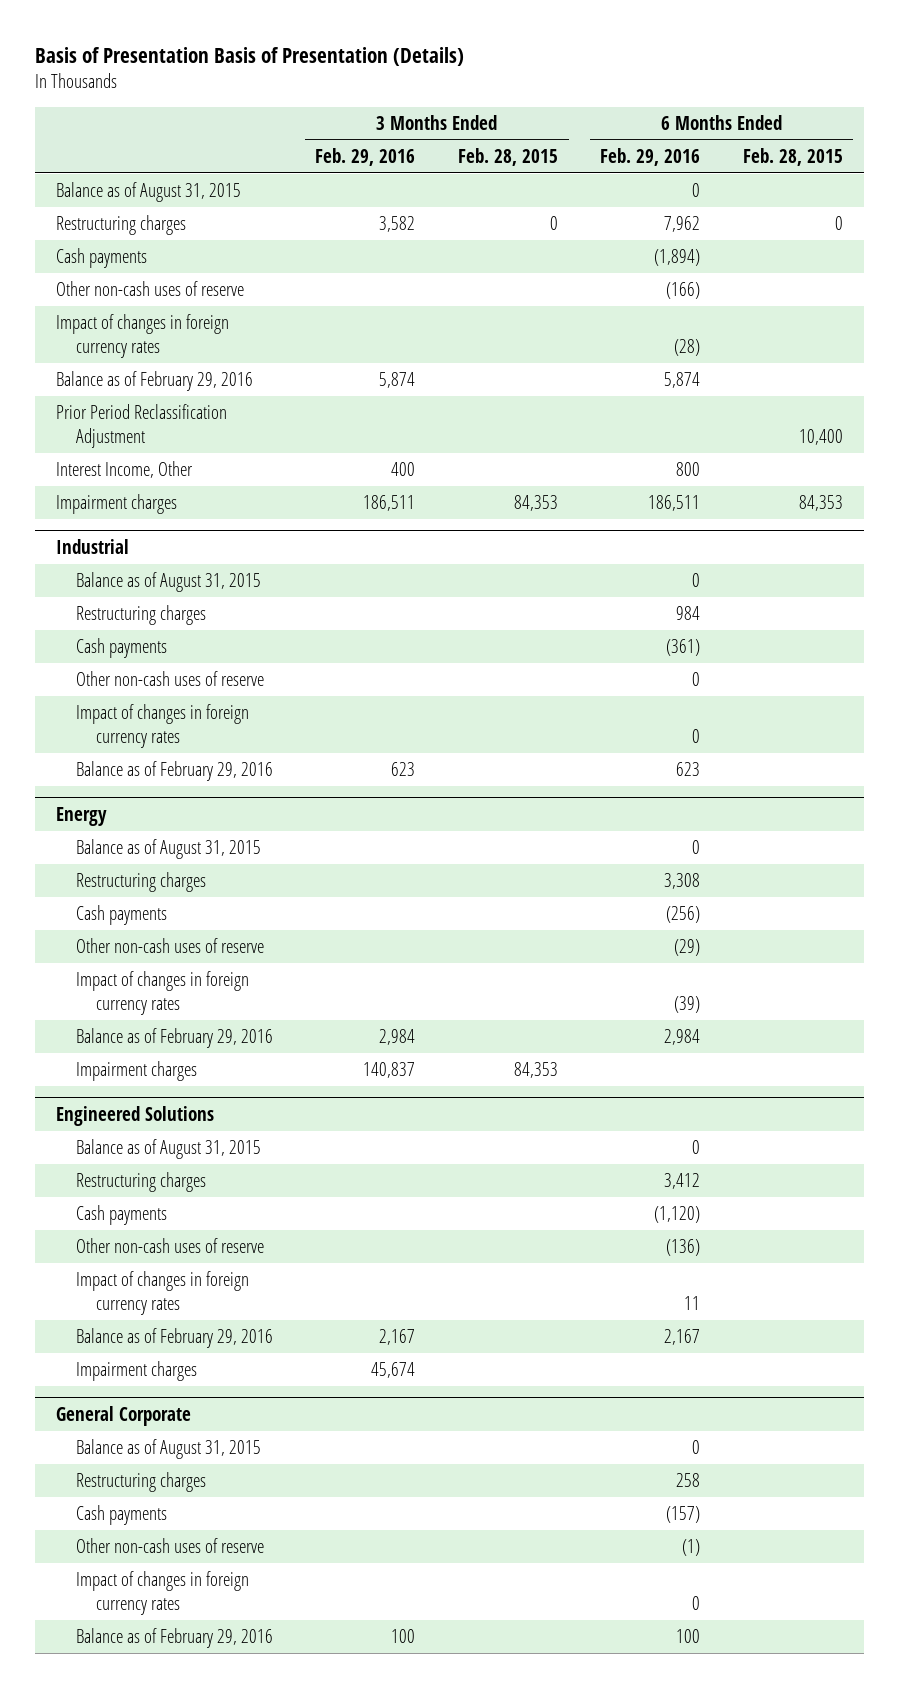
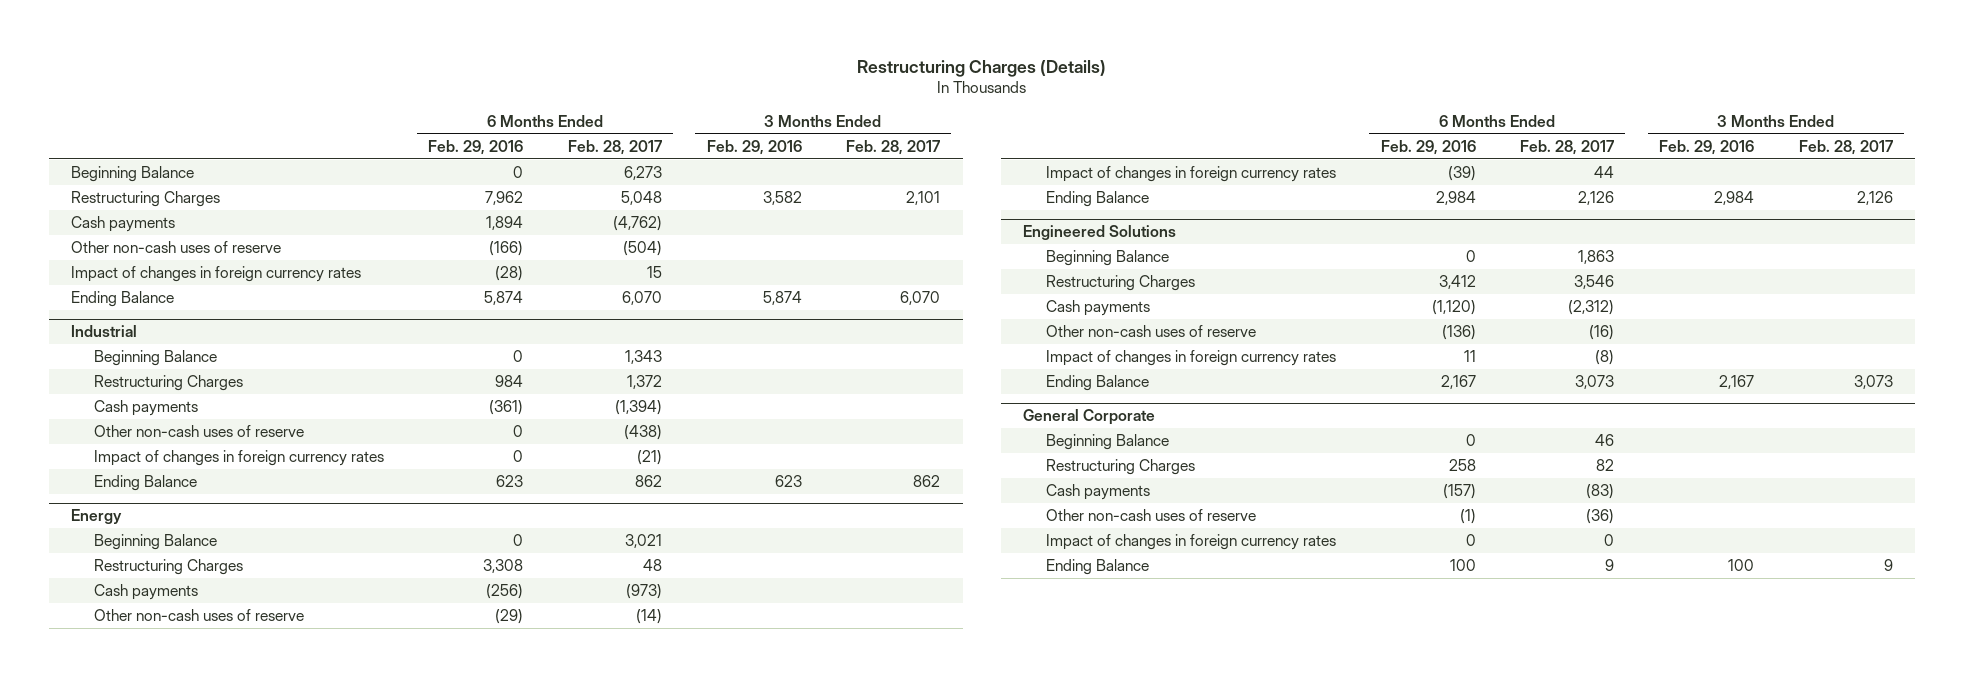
[34,47,464,67] Basis of Presentation Basis of Presentation (Details) -> [856,59,1106,77] Restructuring Charges (Details)
[457,147,558,166] Feb. 28, 2015 -> none
[742,147,843,166] Feb. 28, 2015 -> none
none -> [568,139,663,155] Feb. 28, 2017
none -> [846,139,941,155] Feb. 28, 2017
[55,182,241,203] Balance as of August 31, 2015 -> [71,166,195,183] Beginning Balance
[55,215,186,236] Restructuring charges -> [71,191,221,208] Restructuring Charges
[654,249,701,267] (1,894) -> [486,216,524,231] 1,894
[55,404,227,448] Prior Period Reclassification Adjustment -> none
[55,461,193,479] Interest Income, Other -> none
[55,494,177,515] Impairment charges -> none
[55,371,253,392] Balance as of February 29, 2016 -> [71,291,175,308] Ending Balance
[75,572,261,593] Balance as of August 31, 2015 -> [93,350,217,367] Beginning Balance
[75,605,206,626] Restructuring charges -> [93,375,243,392] Restructuring Charges
[75,761,273,782] Balance as of February 29, 2016 -> [93,475,197,492] Ending Balance
[75,839,261,860] Balance as of August 31, 2015 -> [93,534,217,551] Beginning Balance
[75,872,206,893] Restructuring charges -> [93,559,243,576] Restructuring Charges
[75,1061,197,1082] Impairment charges -> none
[75,1028,273,1049] Balance as of February 29, 2016 -> [1046,191,1150,208] Ending Balance
[75,1139,261,1160] Balance as of August 31, 2015 -> [1046,250,1170,267] Beginning Balance
[75,1172,206,1193] Restructuring charges -> [1046,275,1196,292] Restructuring Charges
[75,1361,197,1382] Impairment charges -> none
[75,1328,273,1349] Balance as of February 29, 2016 -> [1046,375,1150,392] Ending Balance
[75,1439,261,1460] Balance as of August 31, 2015 -> [1046,434,1170,451] Beginning Balance
[75,1472,206,1493] Restructuring charges -> [1046,459,1196,476] Restructuring Charges
[75,1628,273,1649] Balance as of February 29, 2016 -> [1046,559,1150,576] Ending Balance

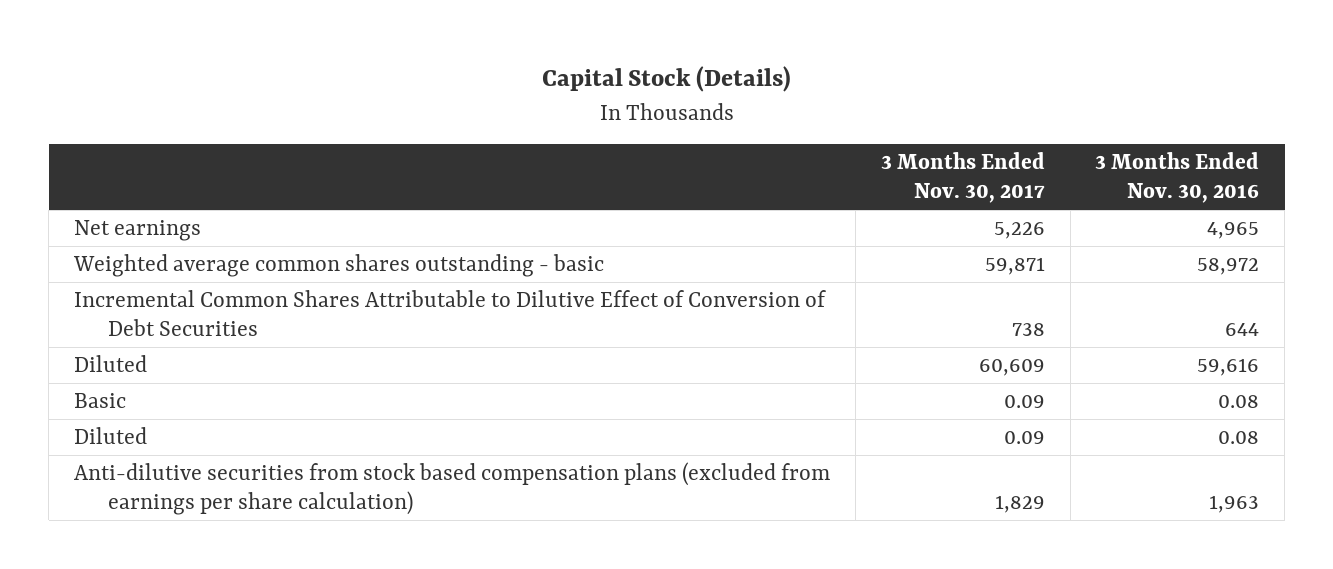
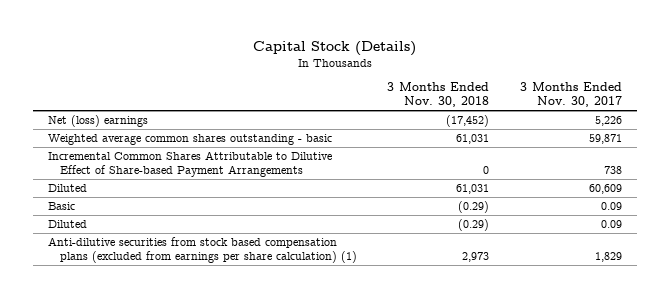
[1095,152,1260,203] 3 Months Ended Nov. 30, 2016 -> none
none -> [387,82,490,108] 3 Months Ended Nov. 30, 2018
[73,220,201,242] Net earnings -> [48,114,149,127] Net (loss) earnings
[73,290,826,336] Incremental Common Shares Attributable to Dilutive Effect of Conversion of Debt Securities -> [48,150,333,177] Incremental Common Shares Attributable to Dilutive Effect of Share-based Payment Arrangements
[73,462,830,515] Anti-dilutive securities from stock based compensation plans (excluded from earnings per share calculation) -> [48,236,357,263] Anti-dilutive securities from stock based compensation plans (excluded from earnings per share calculation) (1)

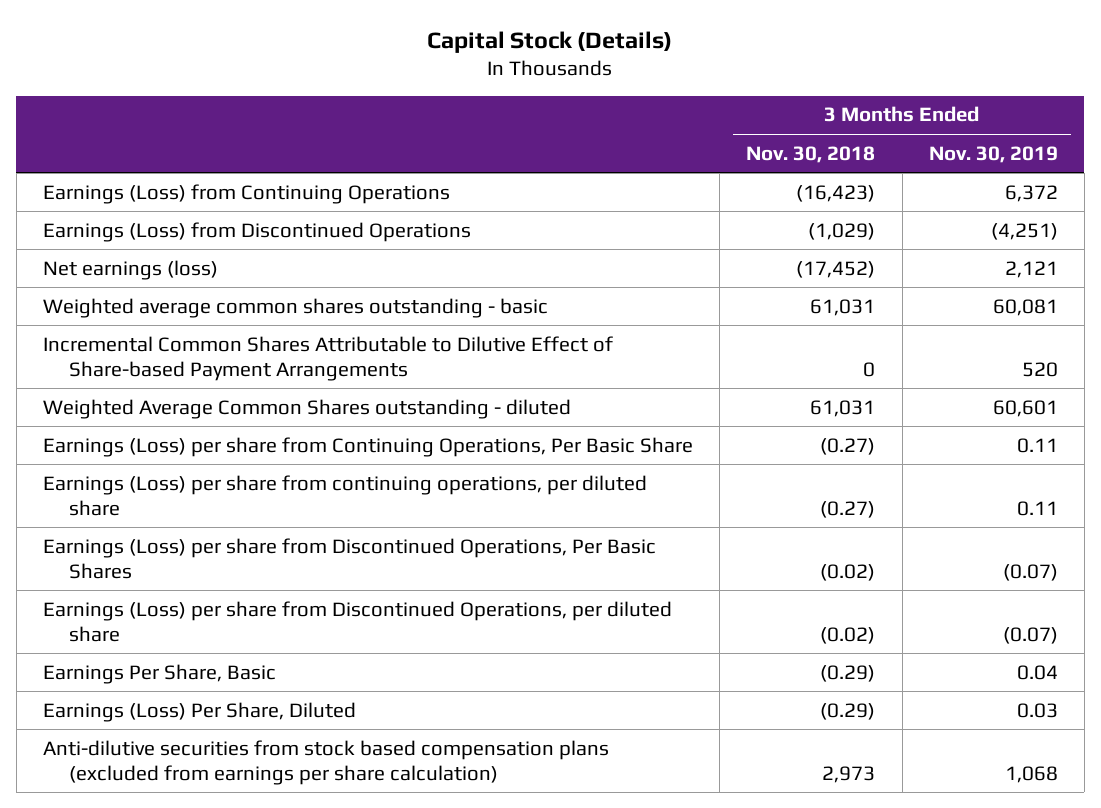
[519,82,622,108] 3 Months Ended Nov. 30, 2017 -> none
none -> [928,145,1058,163] Nov. 30, 2019
none -> [43,183,451,204] Earnings (Loss) from Continuing Operations
none -> [43,221,472,242] Earnings (Loss) from Discontinued Operations
[48,114,149,127] Net (loss) earnings -> [43,259,219,280] Net earnings (loss)
[48,201,76,210] Basic -> none
[48,219,88,228] Diluted -> none
[48,183,88,192] Diluted -> [43,398,572,419] Weighted Average Common Shares outstanding - diluted
none -> [43,436,694,457] Earnings (Loss) per share from Continuing Operations, Per Basic Share
none -> [43,474,648,516] Earnings (Loss) per share from continuing operations, per diluted share
none -> [43,537,657,579] Earnings (Loss) per share from Discontinued Operations, Per Basic Shares
none -> [43,600,673,642] Earnings (Loss) per share from Discontinued Operations, per diluted share
none -> [43,663,277,684] Earnings Per Share, Basic
none -> [43,701,357,722] Earnings (Loss) Per Share, Diluted
[48,236,357,263] Anti-dilutive securities from stock based compensation plans (excluded from earnings per share calculation) (1) -> [43,739,610,785] Anti-dilutive securities from stock based compensation plans (excluded from earnings per share calculation)

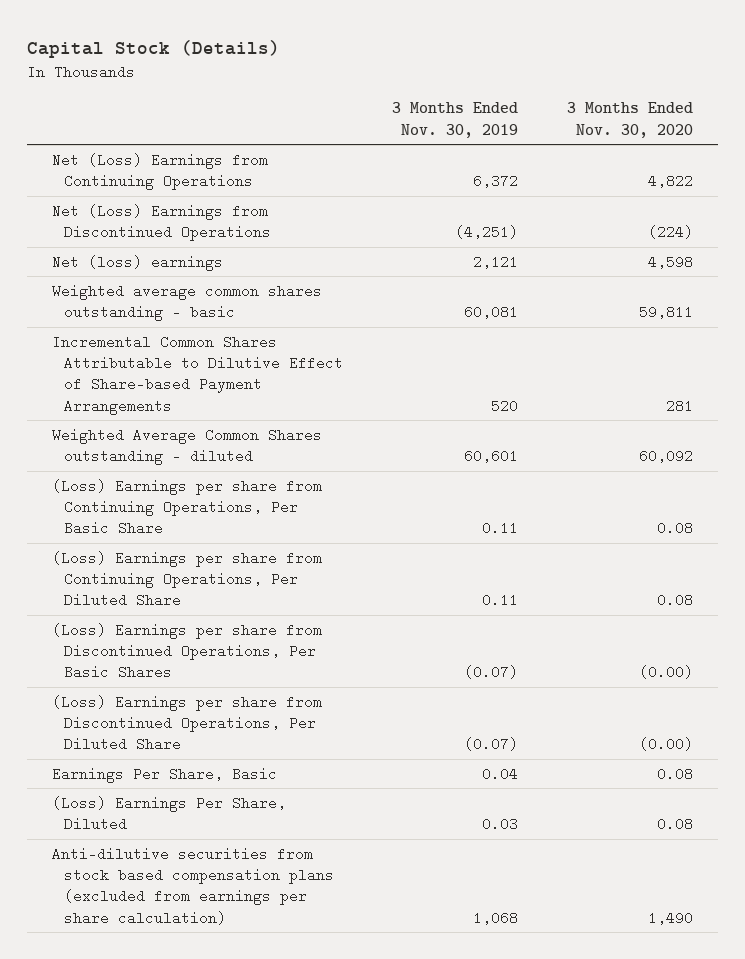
[746,145,876,163] Nov. 30, 2018 -> none
none -> [567,102,694,138] 3 Months Ended Nov. 30, 2020
[43,183,451,204] Earnings (Loss) from Continuing Operations -> [51,152,268,191] Net (Loss) Earnings from Continuing Operations
[43,221,472,242] Earnings (Loss) from Discontinued Operations -> [51,203,272,242] Net (Loss) Earnings from Discontinued Operations
[43,259,219,280] Net earnings (loss) -> [51,254,223,271] Net (loss) earnings
[43,436,694,457] Earnings (Loss) per share from Continuing Operations, Per Basic Share -> [51,478,322,536] (Loss) Earnings per share from Continuing Operations, Per Basic Share
[43,474,648,516] Earnings (Loss) per share from continuing operations, per diluted share -> [51,550,322,608] (Loss) Earnings per share from Continuing Operations, Per Diluted Share
[43,537,657,579] Earnings (Loss) per share from Discontinued Operations, Per Basic Shares -> [51,622,322,680] (Loss) Earnings per share from Discontinued Operations, Per Basic Shares
[43,600,673,642] Earnings (Loss) per share from Discontinued Operations, per diluted share -> [51,694,322,752] (Loss) Earnings per share from Discontinued Operations, Per Diluted Share
[43,701,357,722] Earnings (Loss) Per Share, Diluted -> [51,795,286,832] (Loss) Earnings Per Share, Diluted

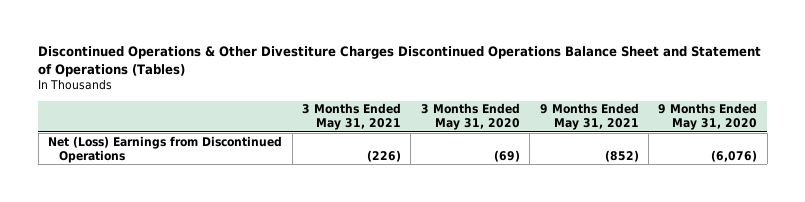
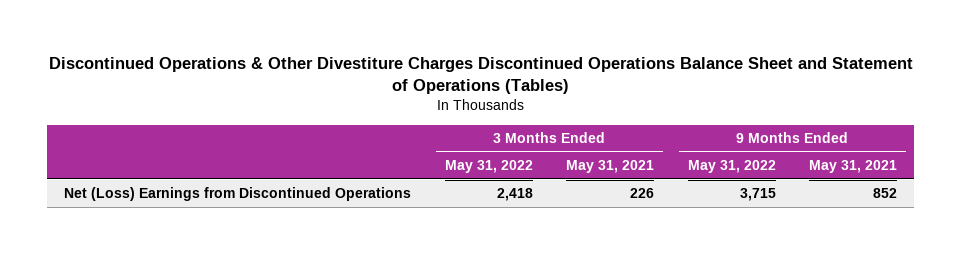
[420,103,520,131] 3 Months Ended May 31, 2020 -> none
[658,103,758,131] 9 Months Ended May 31, 2020 -> none
none -> [444,160,533,174] May 31, 2022
none -> [687,160,776,174] May 31, 2022
[366,149,401,162] (226) -> [630,188,655,199] 226
[604,149,639,162] (852) -> [873,188,898,199] 852

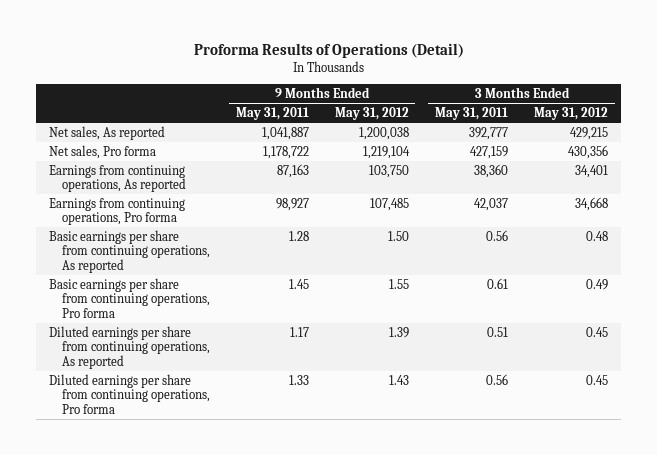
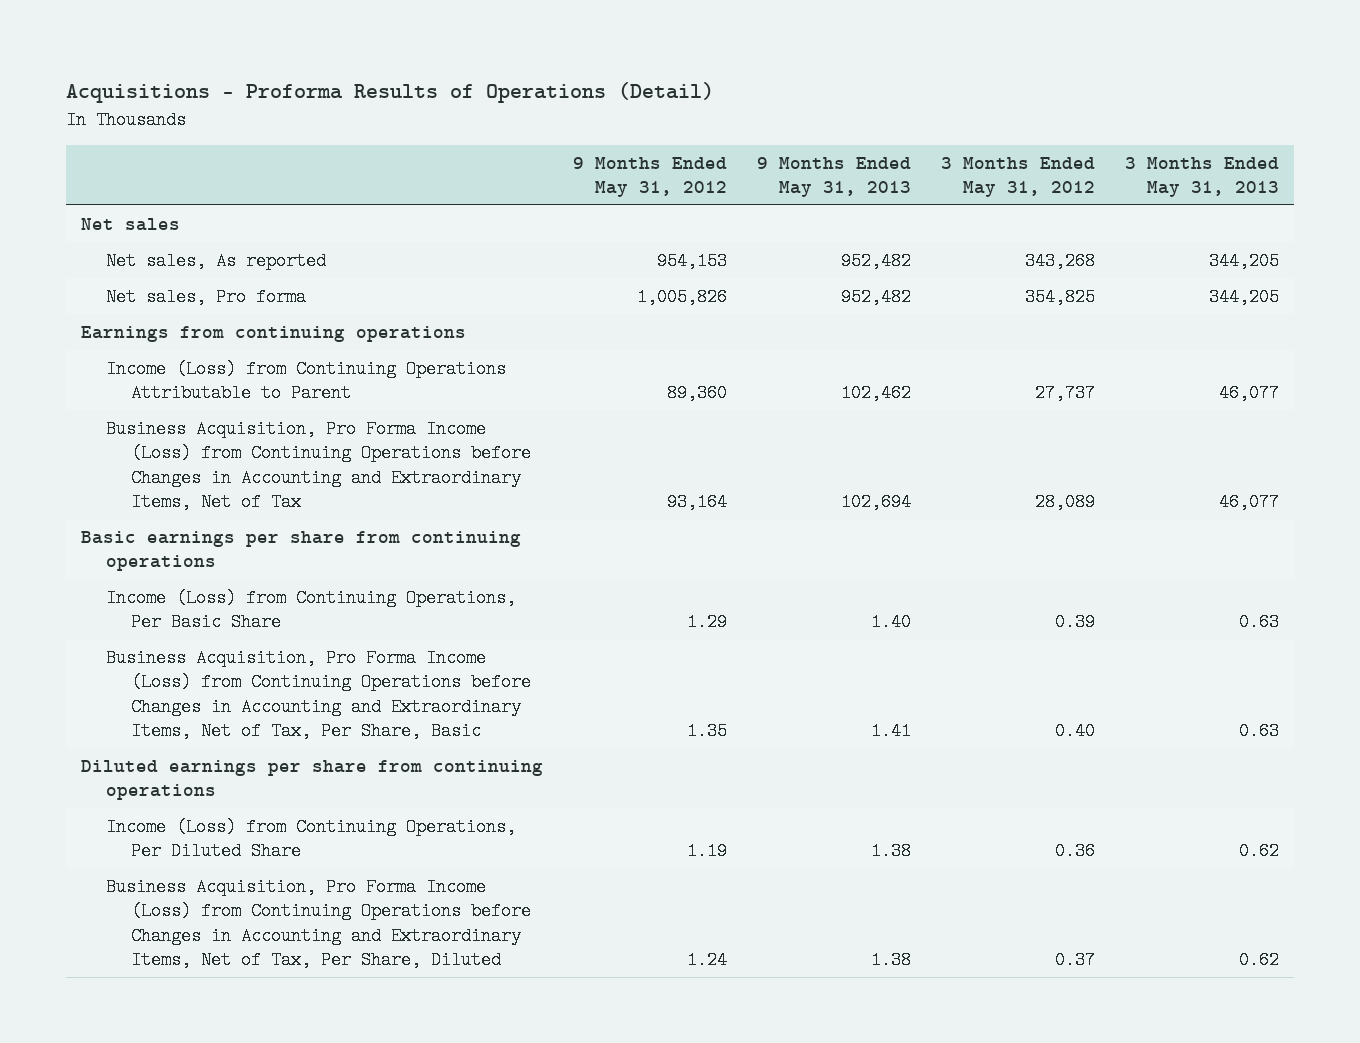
[193,43,464,59] Proforma Results of Operations (Detail) -> [66,81,715,103] Acquisitions - Proforma Results of Operations (Detail)
[235,106,309,120] May 31, 2011 -> none
[435,106,509,120] May 31, 2011 -> none
none -> [757,156,912,198] 9 Months Ended May 31, 2013
none -> [1125,156,1280,198] 3 Months Ended May 31, 2013
none -> [81,217,181,231] Net sales
[358,126,409,140] 1,200,038 -> [657,251,728,270] 954,153
[570,126,609,140] 429,215 -> [1025,251,1096,270] 343,268
[362,145,410,159] 1,219,104 -> [637,287,728,306] 1,005,826
[568,144,609,159] 430,356 -> [1025,287,1096,306] 354,825
none -> [81,325,467,342] Earnings from continuing operations
[48,164,186,193] Earnings from continuing operations, As reported -> [106,359,507,403] Income (Loss) from Continuing Operations Attributable to Parent
[368,164,409,178] 103,750 -> [667,384,728,403] 89,360
[575,164,609,178] 34,401 -> [1035,384,1096,403] 27,737
[48,197,185,226] Earnings from continuing operations, Pro forma -> [106,419,532,511] Business Acquisition, Pro Forma Income (Loss) from Continuing Operations before Changes in Accounting and Extraordinary Items, Net of Tax
[369,197,409,211] 107,485 -> [667,492,728,511] 93,164
[575,196,609,211] 34,668 -> [1035,492,1096,511] 28,089
none -> [81,530,522,572] Basic earnings per share from continuing operations
[48,229,210,273] Basic earnings per share from continuing operations, As reported -> [106,588,517,632] Income (Loss) from Continuing Operations, Per Basic Share
[387,230,409,241] 1.50 -> [687,613,728,632] 1.29
[586,230,609,241] 0.48 -> [1055,613,1096,632] 0.39
[48,277,210,318] Basic earnings per share from continuing operations, Pro forma -> [106,648,532,740] Business Acquisition, Pro Forma Income (Loss) from Continuing Operations before Changes in Accounting and Extraordinary Items, Net of Tax, Per Share, Basic
[388,278,409,289] 1.55 -> [687,721,728,740] 1.35
[586,278,609,290] 0.49 -> [1055,721,1096,740] 0.40
none -> [81,759,544,801] Diluted earnings per share from continuing operations
[48,325,210,369] Diluted earnings per share from continuing operations, As reported -> [106,817,517,861] Income (Loss) from Continuing Operations, Per Diluted Share
[388,326,409,338] 1.39 -> [687,842,728,861] 1.19
[586,326,609,337] 0.45 -> [1055,842,1096,861] 0.36
[48,373,210,414] Diluted earnings per share from continuing operations, Pro forma -> [106,877,532,969] Business Acquisition, Pro Forma Income (Loss) from Continuing Operations before Changes in Accounting and Extraordinary Items, Net of Tax, Per Share, Diluted
[388,374,409,385] 1.43 -> [687,950,728,969] 1.24
[586,374,609,385] 0.45 -> [1055,950,1096,969] 0.37

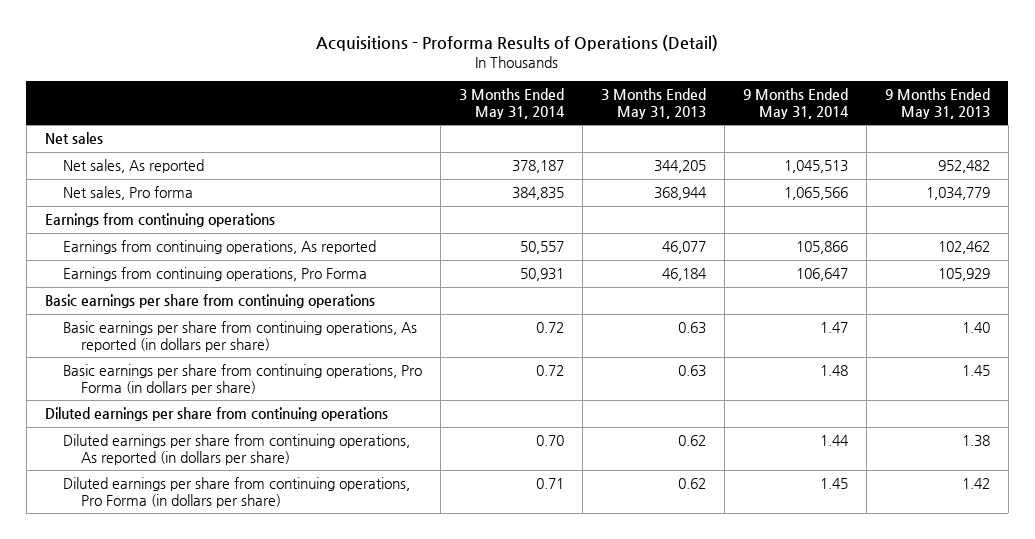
[573,156,728,198] 9 Months Ended May 31, 2012 -> none
[941,156,1096,198] 3 Months Ended May 31, 2012 -> none
none -> [459,88,566,119] 3 Months Ended May 31, 2014
none -> [742,88,849,119] 9 Months Ended May 31, 2014
[841,287,912,306] 952,482 -> [925,187,990,201] 1,034,779
[1209,287,1280,306] 344,205 -> [653,187,707,201] 368,944
[106,359,507,403] Income (Loss) from Continuing Operations Attributable to Parent -> [63,240,377,255] Earnings from continuing operations, As reported
[106,419,532,511] Business Acquisition, Pro Forma Income (Loss) from Continuing Operations before Changes in Accounting and Extraordinary Items, Net of Tax -> [63,267,368,282] Earnings from continuing operations, Pro Forma
[841,492,912,511] 102,694 -> [937,268,990,282] 105,929
[1219,492,1280,511] 46,077 -> [661,268,707,282] 46,184
[106,588,517,632] Income (Loss) from Continuing Operations, Per Basic Share -> [63,321,418,352] Basic earnings per share from continuing operations, As reported (in dollars per share)
[106,648,532,740] Business Acquisition, Pro Forma Income (Loss) from Continuing Operations before Changes in Accounting and Extraordinary Items, Net of Tax, Per Share, Basic -> [63,364,423,395] Basic earnings per share from continuing operations, Pro Forma (in dollars per share)
[871,721,912,740] 1.41 -> [961,365,990,377] 1.45
[106,817,517,861] Income (Loss) from Continuing Operations, Per Diluted Share -> [63,434,411,465] Diluted earnings per share from continuing operations, As reported (in dollars per share)
[106,877,532,969] Business Acquisition, Pro Forma Income (Loss) from Continuing Operations before Changes in Accounting and Extraordinary Items, Net of Tax, Per Share, Diluted -> [63,477,411,508] Diluted earnings per share from continuing operations, Pro Forma (in dollars per share)
[871,950,912,969] 1.38 -> [961,478,990,490] 1.42

